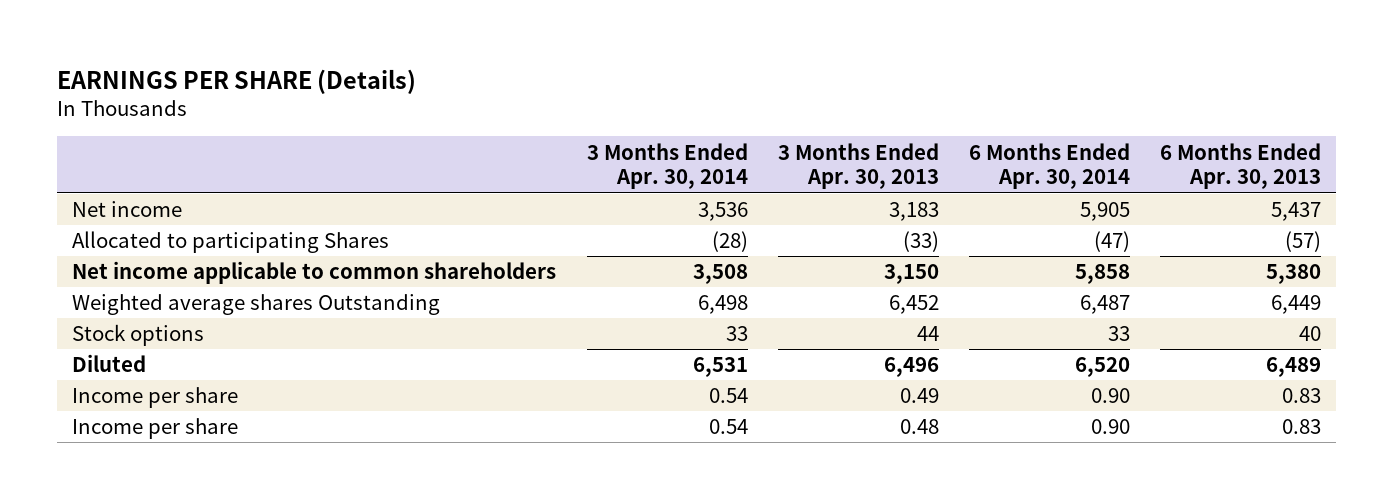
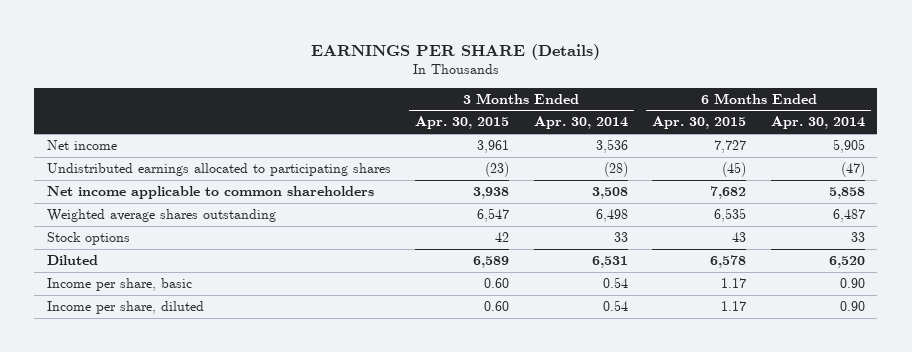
[777,142,939,190] 3 Months Ended Apr. 30, 2013 -> none
[1160,142,1322,190] 6 Months Ended Apr. 30, 2013 -> none
none -> [415,116,510,130] Apr. 30, 2015
none -> [652,116,747,130] Apr. 30, 2015
[72,231,390,254] Allocated to participating Shares -> [46,163,391,177] Undistributed earnings allocated to participating shares
[72,294,441,316] Weighted average shares Outstanding -> [46,209,276,223] Weighted average shares outstanding
[72,387,239,409] Income per share -> [46,278,192,292] Income per share, basic
[72,418,239,440] Income per share -> [46,301,204,315] Income per share, diluted

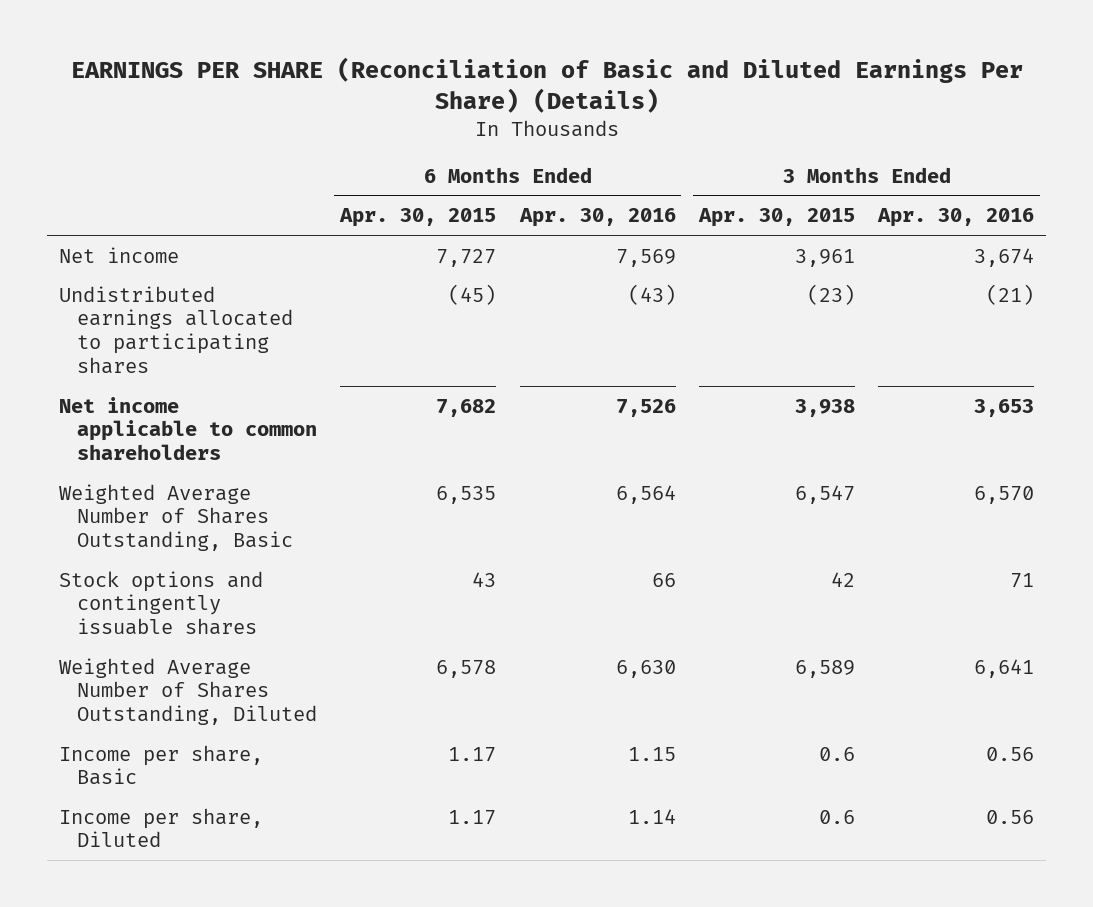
[310,43,600,60] EARNINGS PER SHARE (Details) -> [70,57,1023,114] EARNINGS PER SHARE (Reconciliation of Basic and Diluted Earnings Per Share) (Details)
[533,116,628,130] Apr. 30, 2014 -> none
[771,116,866,130] Apr. 30, 2014 -> none
none -> [518,208,676,228] Apr. 30, 2016
none -> [877,208,1035,228] Apr. 30, 2016
[46,209,276,223] Weighted average shares outstanding -> [59,483,293,552] Weighted Average Number of Shares Outstanding, Basic
[46,232,130,246] Stock options -> [59,570,264,636] Stock options and contingently issuable shares
[46,255,98,266] Diluted -> [59,657,317,726] Weighted Average Number of Shares Outstanding, Diluted
[46,278,192,292] Income per share, basic -> [59,744,264,786] Income per share, Basic
[484,278,510,289] 0.60 -> [818,746,855,761] 0.6
[46,301,204,315] Income per share, diluted -> [59,807,264,848] Income per share, Diluted
[484,301,510,312] 0.60 -> [818,809,855,824] 0.6

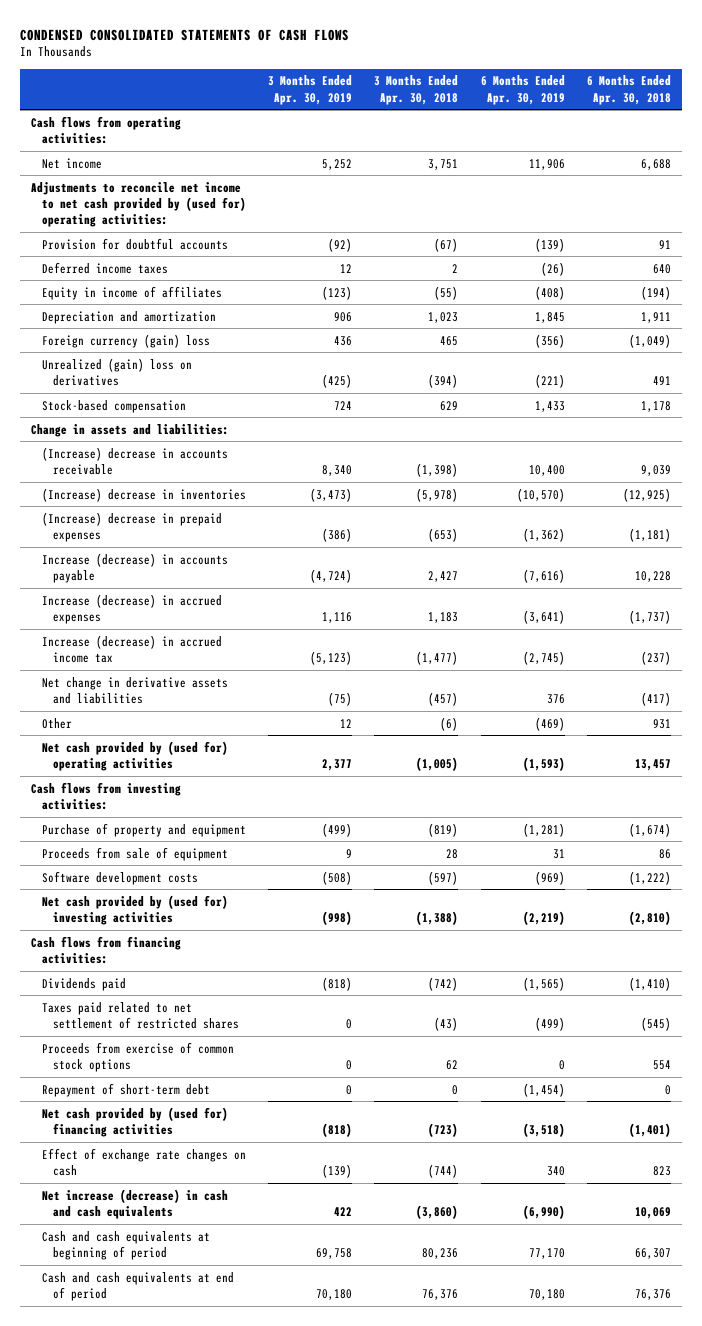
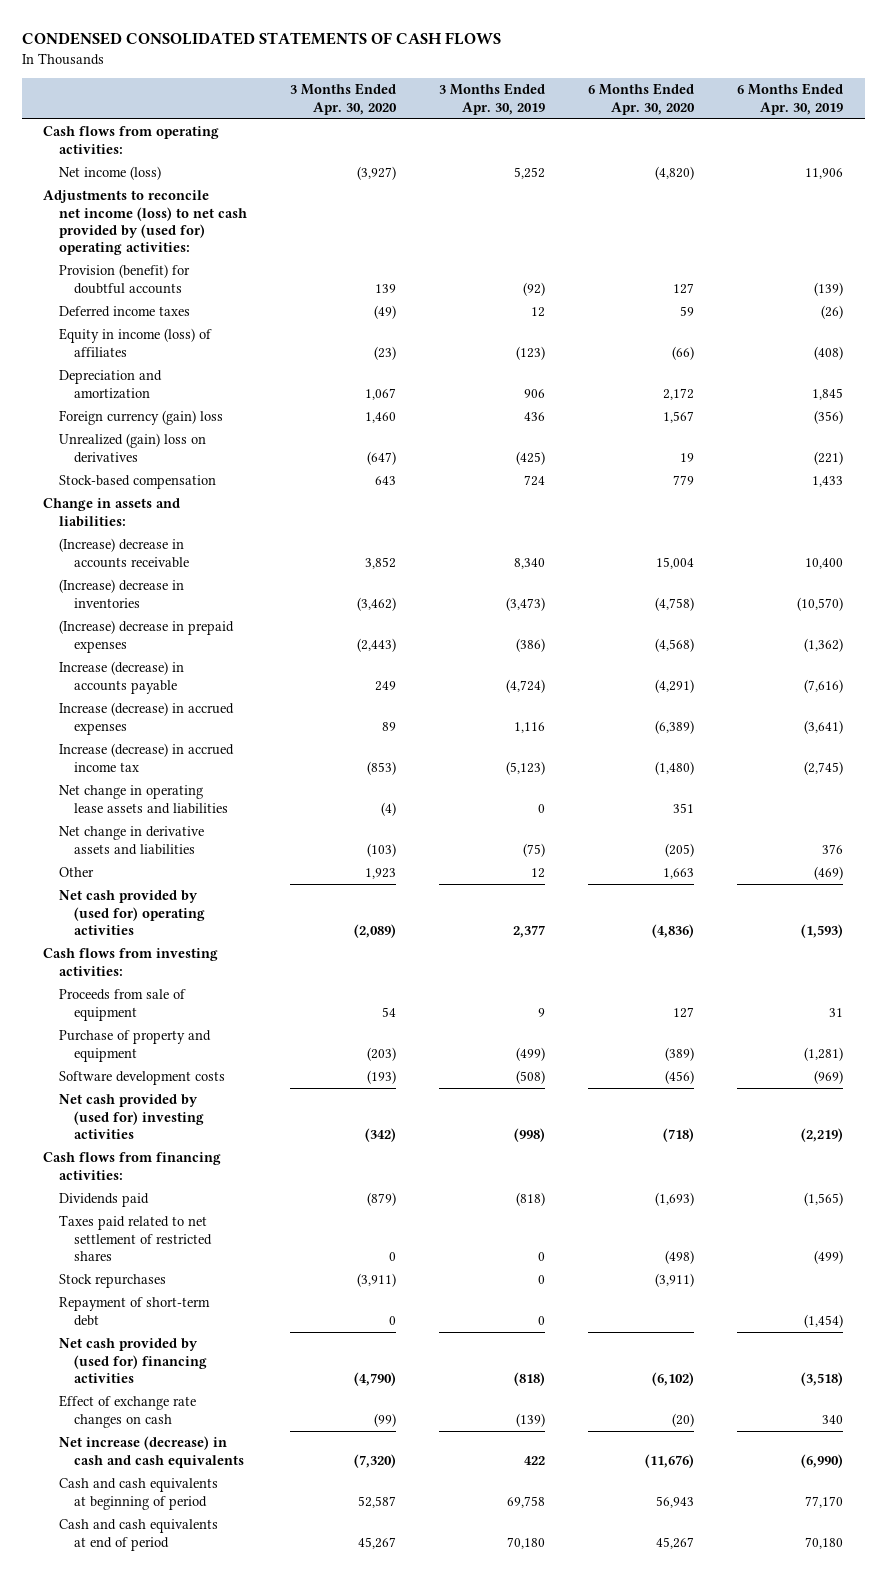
[374,75,459,105] 3 Months Ended Apr. 30, 2018 -> none
[586,75,671,105] 6 Months Ended Apr. 30, 2018 -> none
none -> [289,83,397,115] 3 Months Ended Apr. 30, 2020
none -> [587,83,695,115] 6 Months Ended Apr. 30, 2020
[41,157,102,169] Net income -> [58,166,161,181] Net income (loss)
[31,181,246,227] Adjustments to reconcile net income to net cash provided by (used for) operating activities: -> [43,190,247,256] Adjustments to reconcile net income (loss) to net cash provided by (used for) operating activities:
[41,237,228,250] Provision for doubtful accounts -> [58,264,190,294] Provision (benefit) for doubtful accounts
[41,285,222,300] Equity in income of affiliates -> [58,328,212,357] Equity in income (loss) of affiliates
none -> [58,785,228,814] Net change in operating lease assets and liabilities
[41,822,246,837] Purchase of property and equipment -> [58,1030,211,1062] Purchase of property and equipment
[41,1041,234,1072] Proceeds from exercise of common stock options -> none
none -> [58,1274,166,1289] Stock repurchases

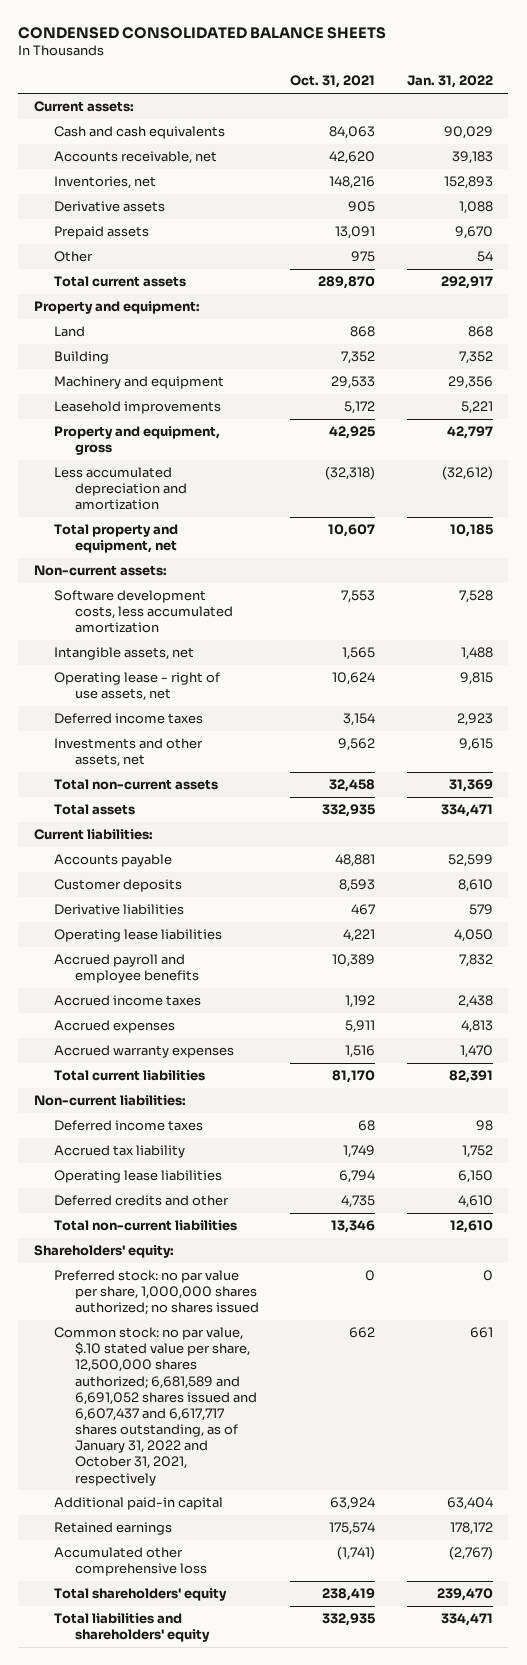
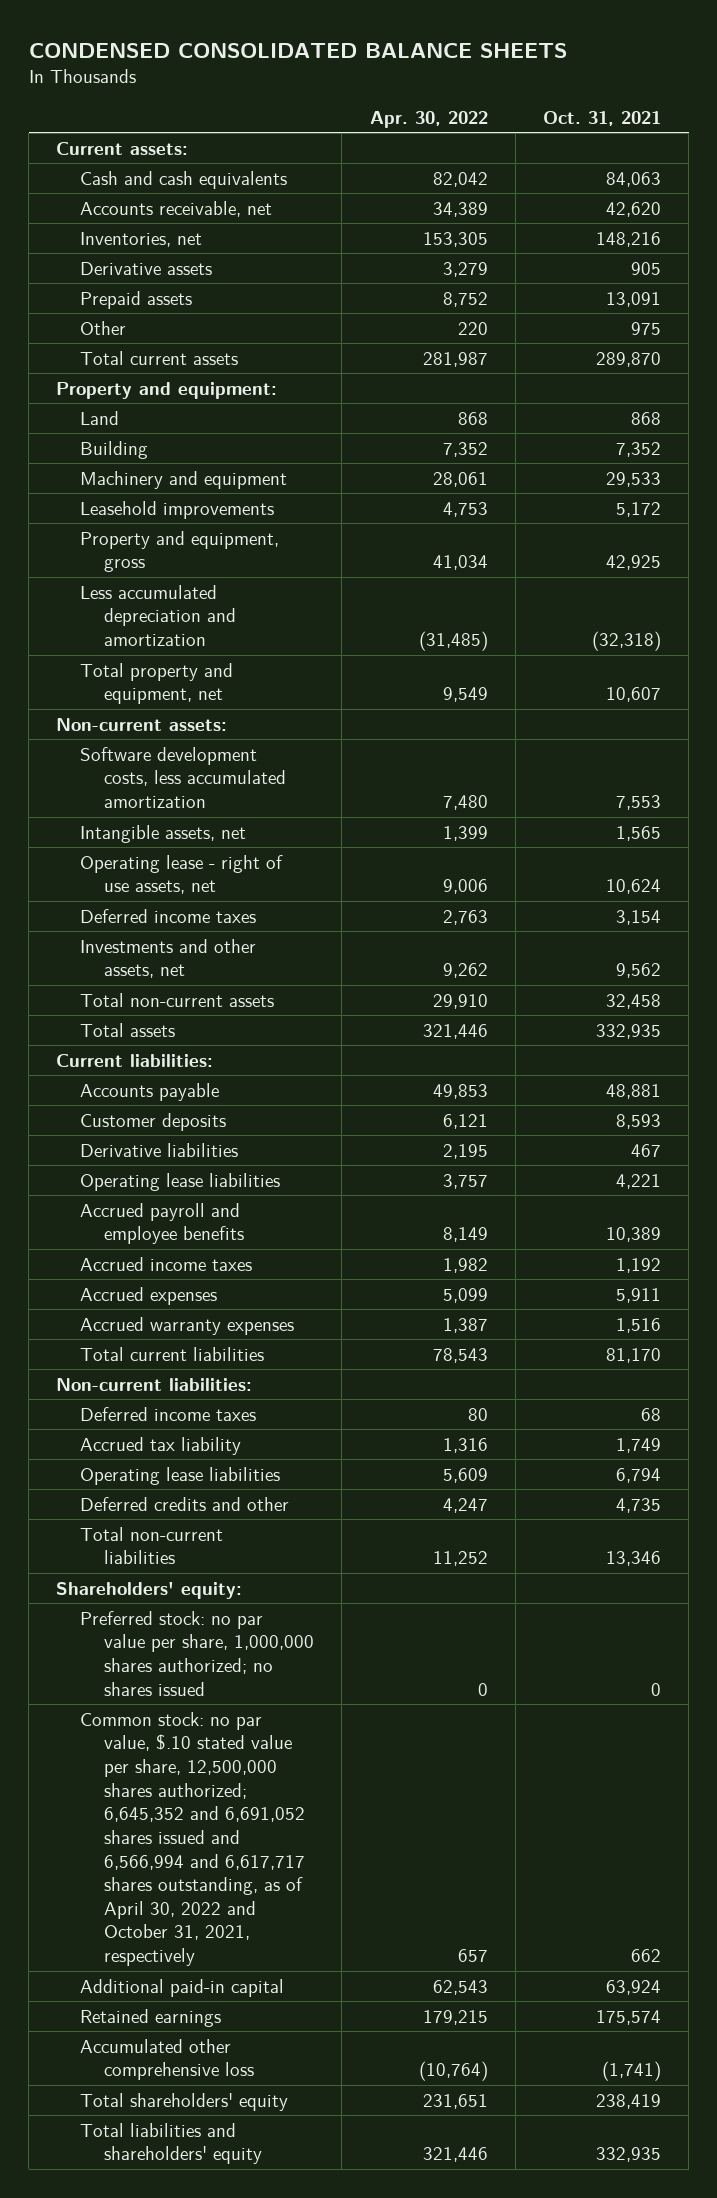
[406,75,493,89] Jan. 31, 2022 -> none
none -> [369,110,488,128] Apr. 30, 2022
[54,1327,257,1486] Common stock: no par value, $.10 stated value per share, 12,500,000 shares authorized; 6,681,589 and 6,691,052 shares issued and 6,607,437 and 6,617,717 shares outstanding, as of January 31, 2022 and October 31, 2021, respectively -> [80,1711,306,1967] Common stock: no par value, $.10 stated value per share, 12,500,000 shares authorized; 6,645,352 and 6,691,052 shares issued and 6,566,994 and 6,617,717 shares outstanding, as of April 30, 2022 and October 31, 2021, respectively

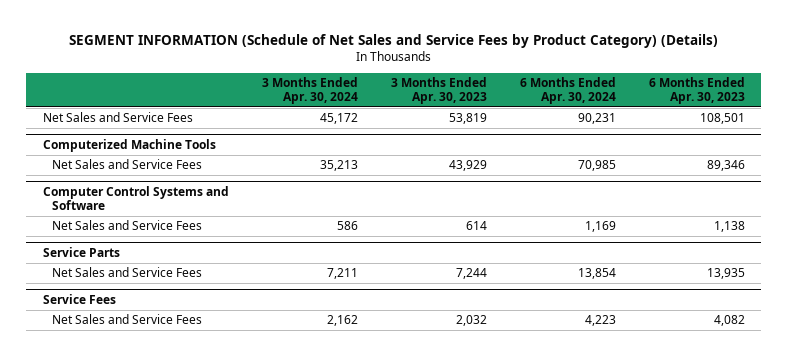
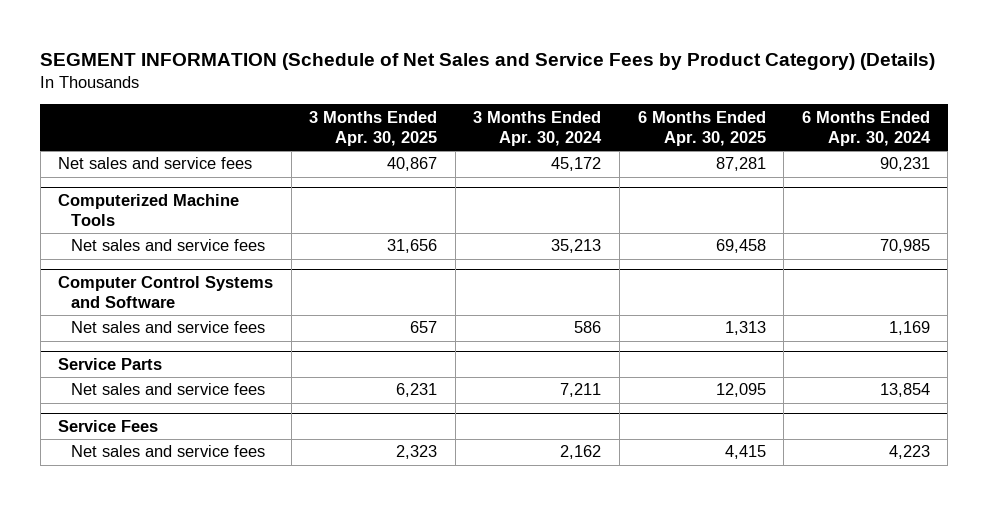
[390,77,487,104] 3 Months Ended Apr. 30, 2023 -> none
[648,77,745,104] 6 Months Ended Apr. 30, 2023 -> none
none -> [309,110,438,147] 3 Months Ended Apr. 30, 2025
none -> [637,110,766,147] 6 Months Ended Apr. 30, 2025
[42,112,193,123] Net Sales and Service Fees -> [58,157,253,170] Net sales and service fees
[51,159,202,170] Net Sales and Service Fees -> [71,239,266,252] Net sales and service fees
[51,220,202,231] Net Sales and Service Fees -> [71,321,266,334] Net sales and service fees
[51,267,202,278] Net Sales and Service Fees -> [71,383,266,396] Net sales and service fees
[51,314,202,325] Net Sales and Service Fees -> [71,445,266,458] Net sales and service fees

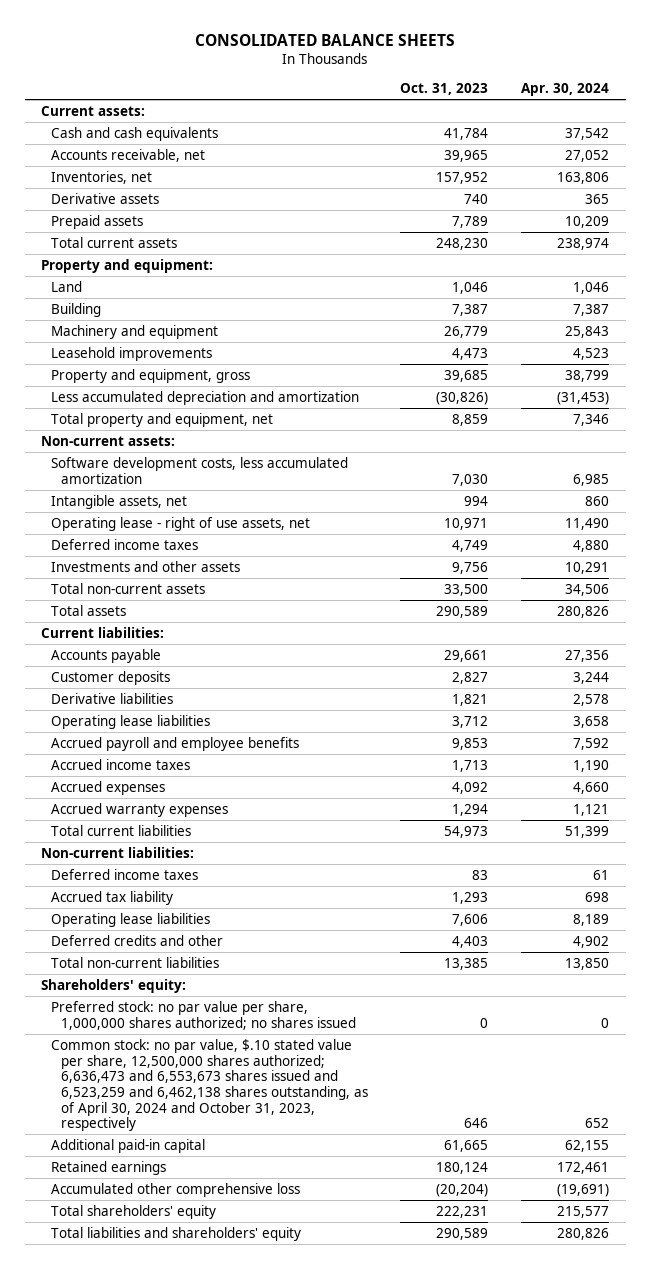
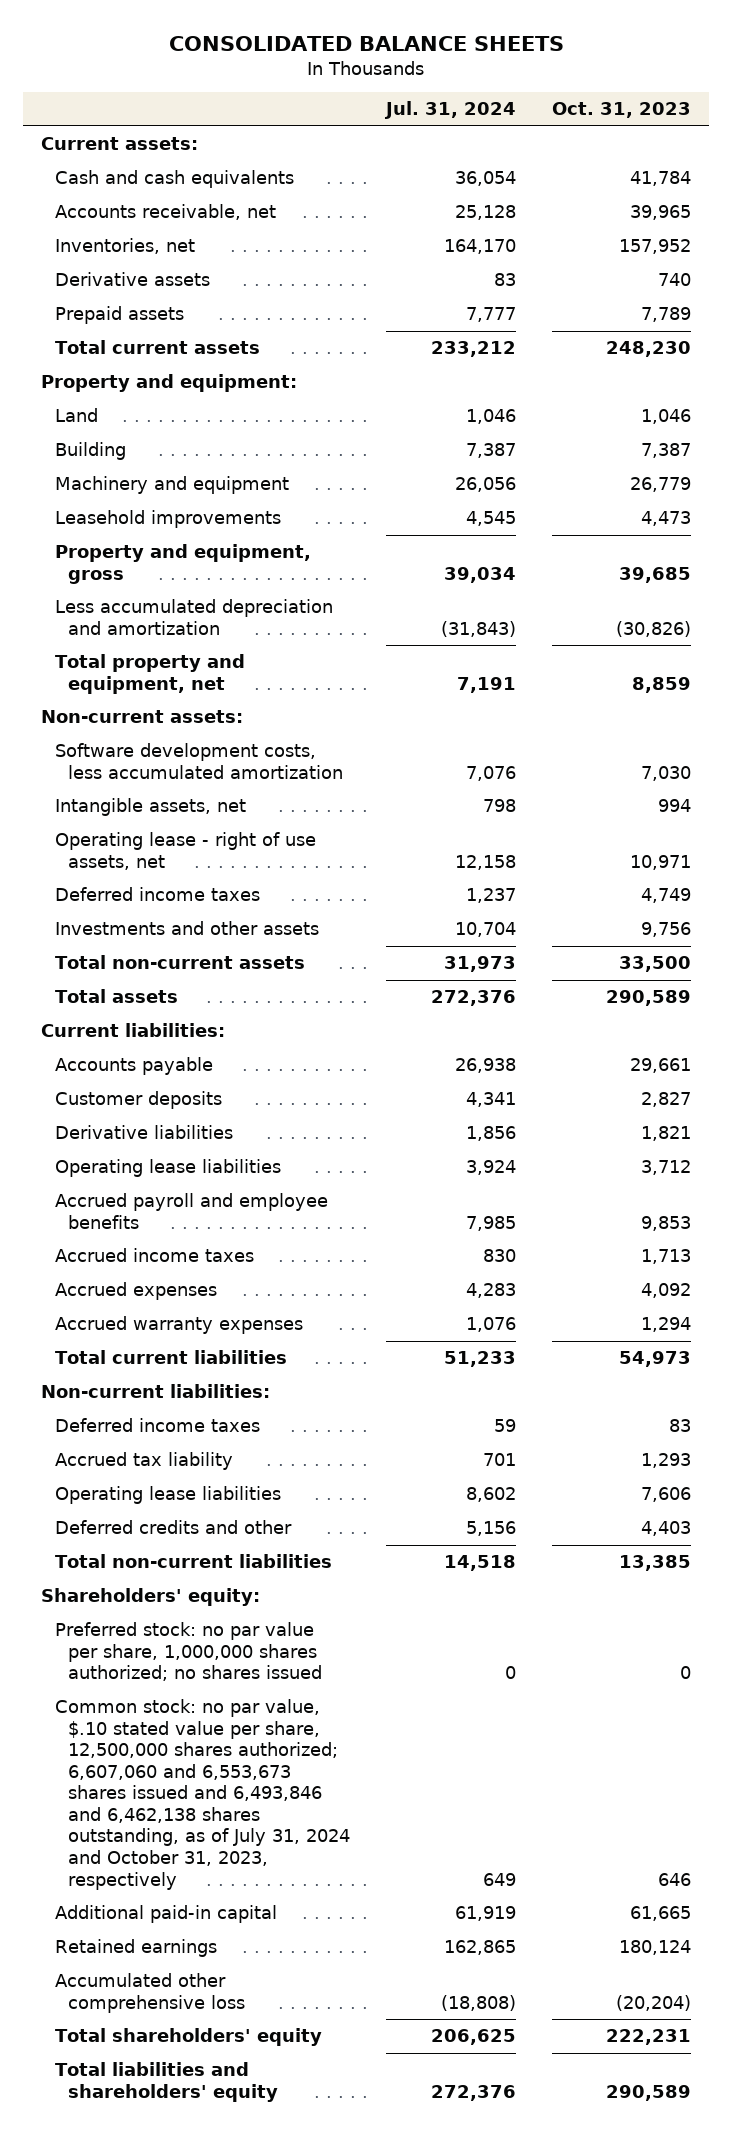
[521,83,610,97] Apr. 30, 2024 -> none
none -> [383,101,516,120] Jul. 31, 2024
[50,1038,368,1132] Common stock: no par value, $.10 stated value per share, 12,500,000 shares authorized; 6,636,473 and 6,553,673 shares issued and 6,523,259 and 6,462,138 shares outstanding, as of April 30, 2024 and October 31, 2023, respectively -> [54,1699,350,1890] Common stock: no par value, $.10 stated value per share, 12,500,000 shares authorized; 6,607,060 and 6,553,673 shares issued and 6,493,846 and 6,462,138 shares outstanding, as of July 31, 2024 and October 31, 2023, respectively

